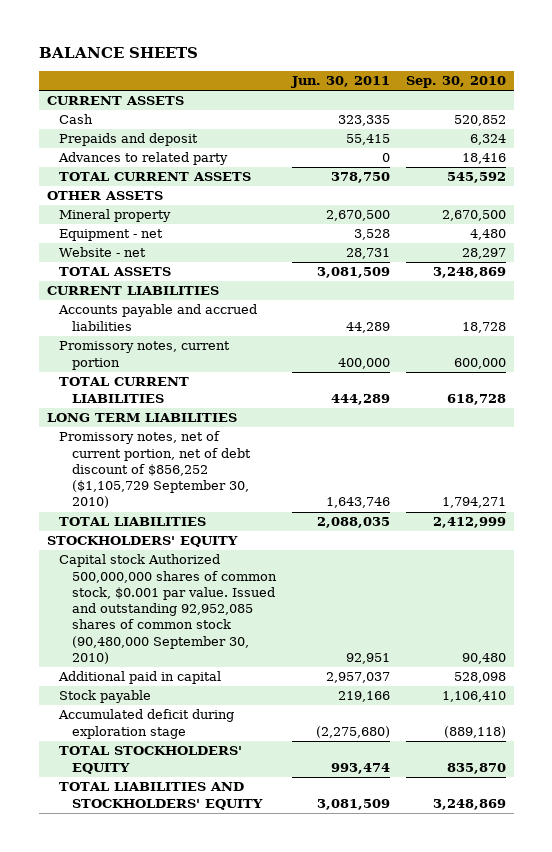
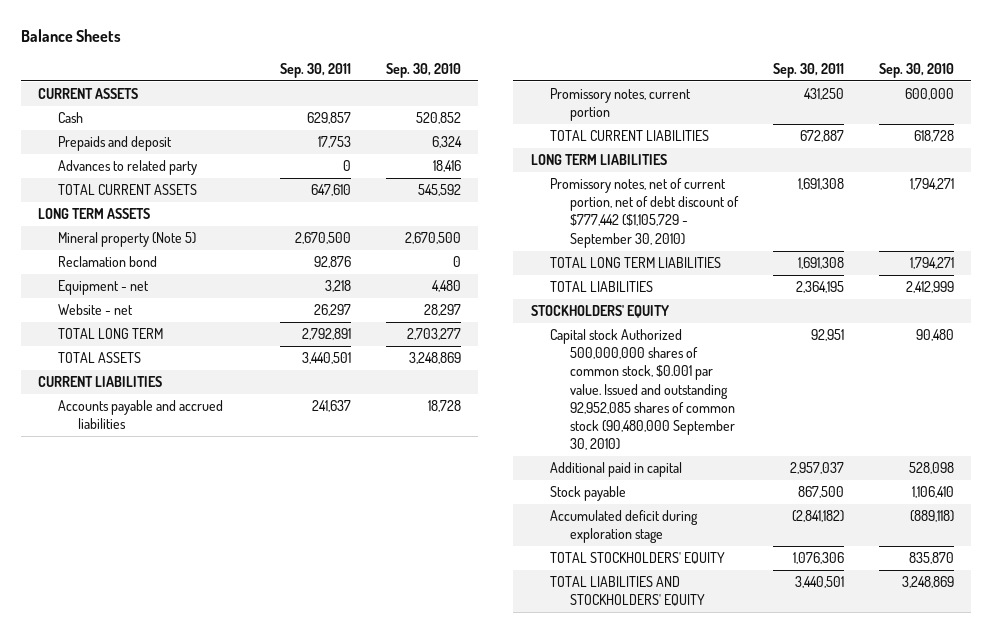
[38,47,198,59] BALANCE SHEETS -> [20,29,121,43] Balance Sheets
[290,76,390,89] Jun. 30, 2011 -> none
none -> [280,62,352,78] Sep. 30, 2011
[46,191,163,201] OTHER ASSETS -> [37,208,150,220] LONG TERM ASSETS
[59,209,172,223] Mineral property -> [57,232,196,248] Mineral property (Note 5)
none -> [57,256,157,268] Reclamation bond
none -> [57,328,163,340] TOTAL LONG TERM
[59,431,251,509] Promissory notes, net of current portion, net of debt discount of $856,252 ($1,105,729 September 30, 2010) -> [550,178,740,248] Promissory notes, net of current portion, net of debt discount of $777,442 ($1,105,729 - September 30, 2010)
none -> [550,257,722,269] TOTAL LONG TERM LIABILITIES

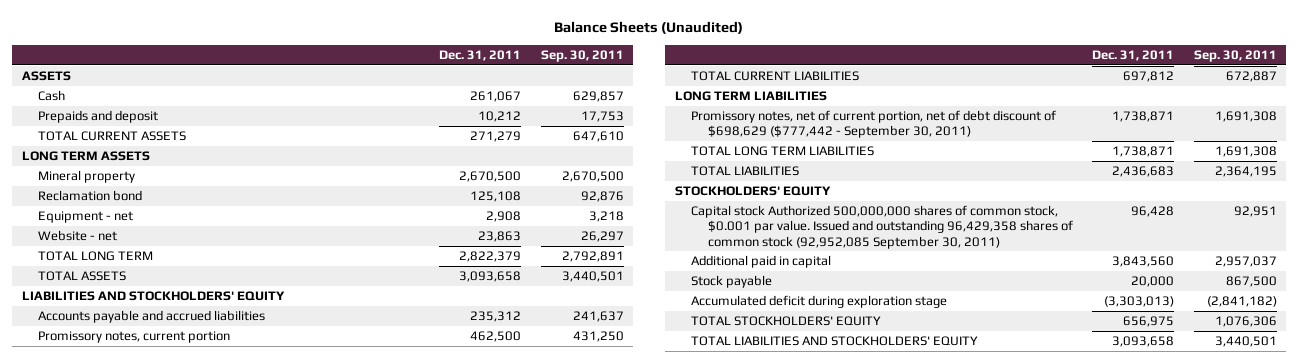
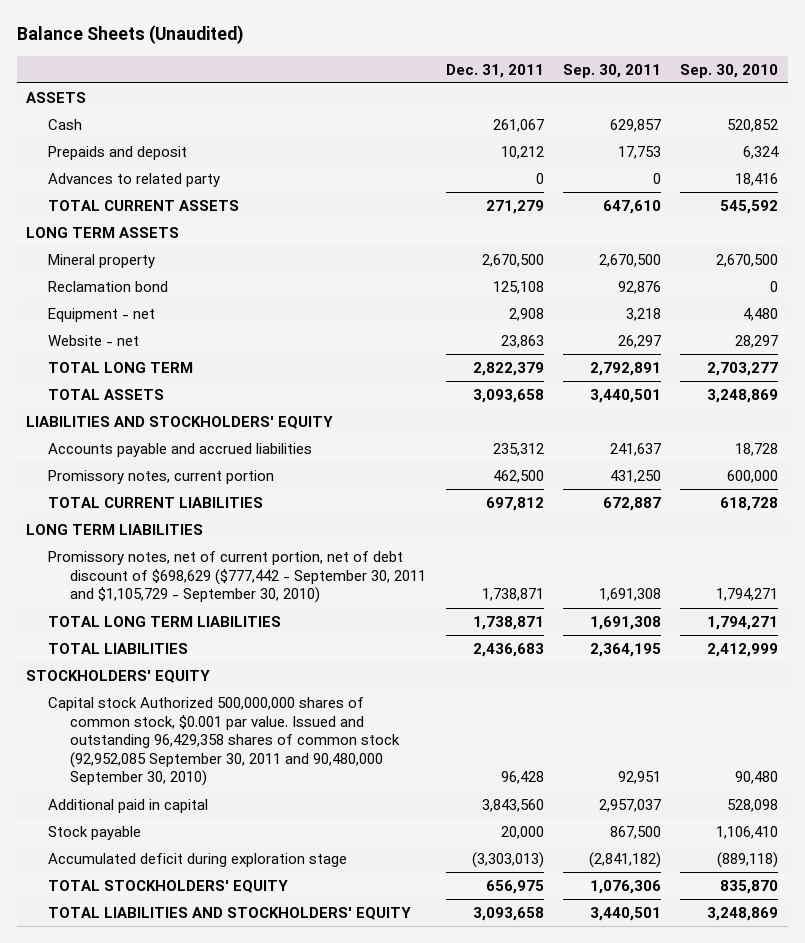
none -> [680,63,779,78] Sep. 30, 2010
none -> [48,173,221,188] Advances to related party
[691,110,1057,139] Promissory notes, net of current portion, net of debt discount of $698,629 ($777,442 - September 30, 2011) -> [48,551,427,604] Promissory notes, net of current portion, net of debt discount of $698,629 ($777,442 - September 30, 2011 and $1,105,729 - September 30, 2010)
[691,205,1073,249] Capital stock Authorized 500,000,000 shares of common stock, $0.001 par value. Issued and outstanding 96,429,358 shares of common stock (92,952,085 September 30, 2011) -> [48,697,401,787] Capital stock Authorized 500,000,000 shares of common stock, $0.001 par value. Issued and outstanding 96,429,358 shares of common stock (92,952,085 September 30, 2011 and 90,480,000 September 30, 2010)

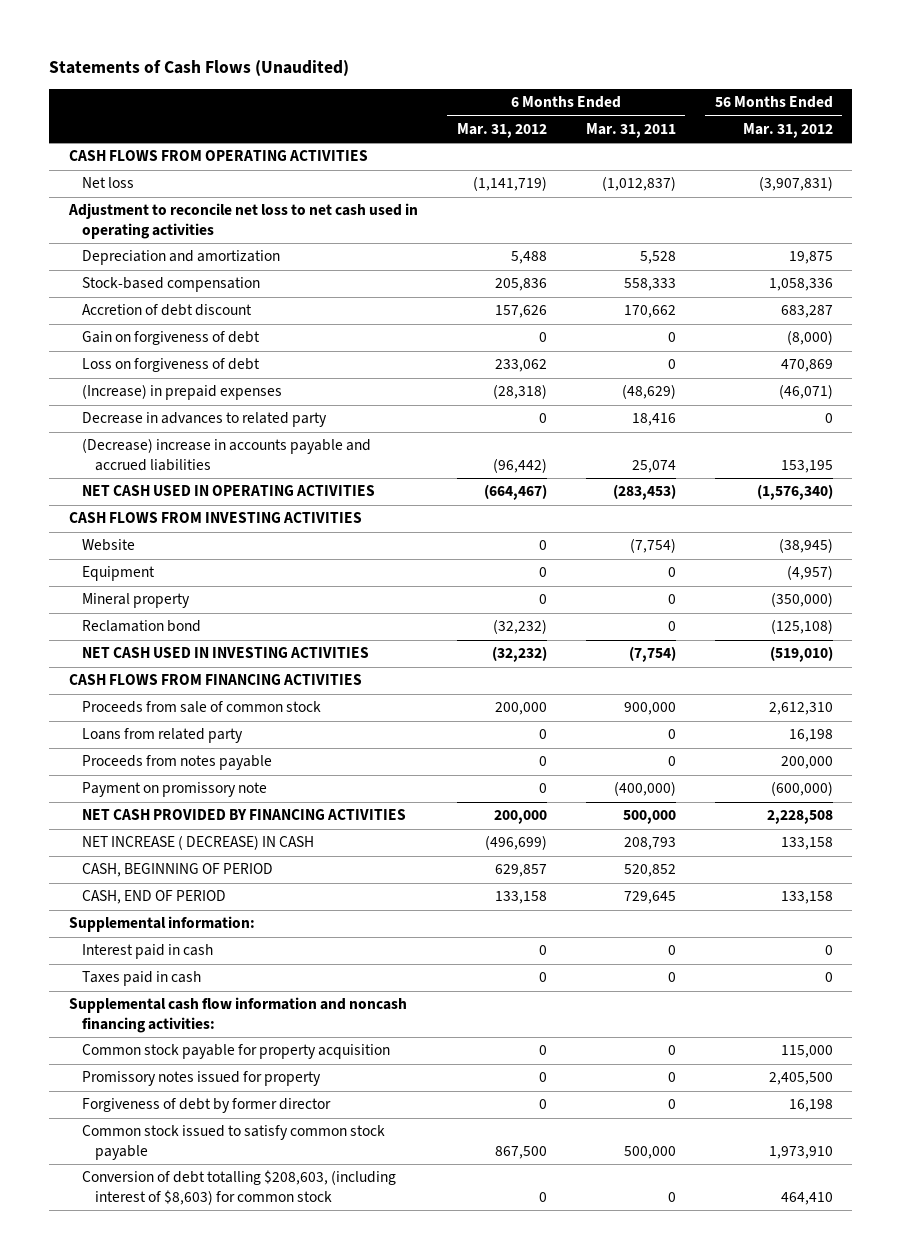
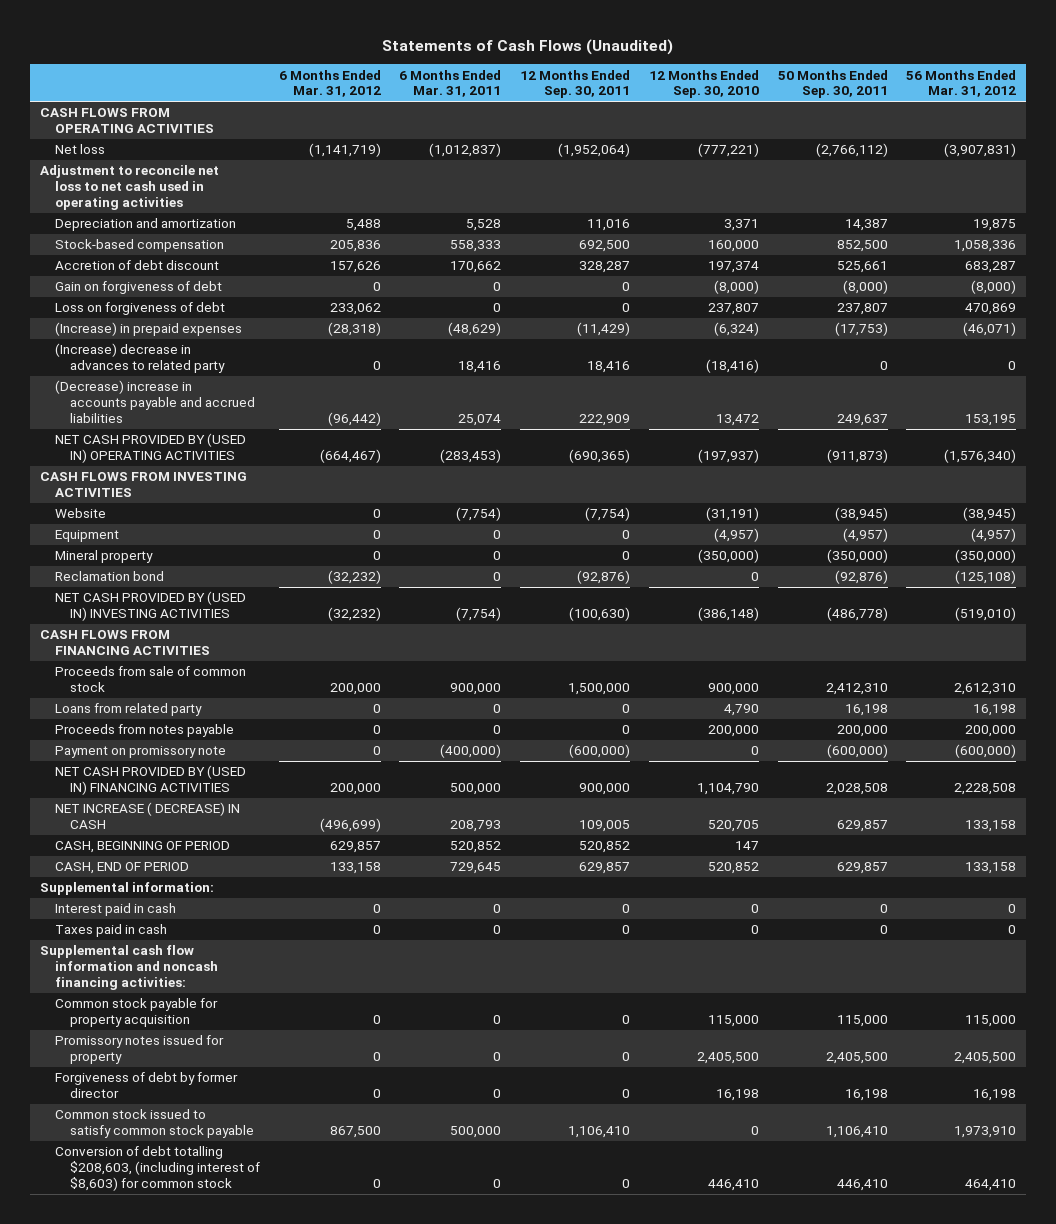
none -> [520,69,631,99] 12 Months Ended Sep. 30, 2011
none -> [648,69,759,99] 12 Months Ended Sep. 30, 2010
none -> [777,69,888,99] 50 Months Ended Sep. 30, 2011
[82,412,328,428] Decrease in advances to related party -> [54,343,226,374] (Increase) decrease in advances to related party
[82,485,376,497] NET CASH USED IN OPERATING ACTIVITIES -> [54,433,246,464] NET CASH PROVIDED BY (USED IN) OPERATING ACTIVITIES
[82,647,370,659] NET CASH USED IN INVESTING ACTIVITIES -> [54,591,246,622] NET CASH PROVIDED BY (USED IN) INVESTING ACTIVITIES
[82,809,407,821] NET CASH PROVIDED BY FINANCING ACTIVITIES -> [54,765,246,796] NET CASH PROVIDED BY (USED IN) FINANCING ACTIVITIES

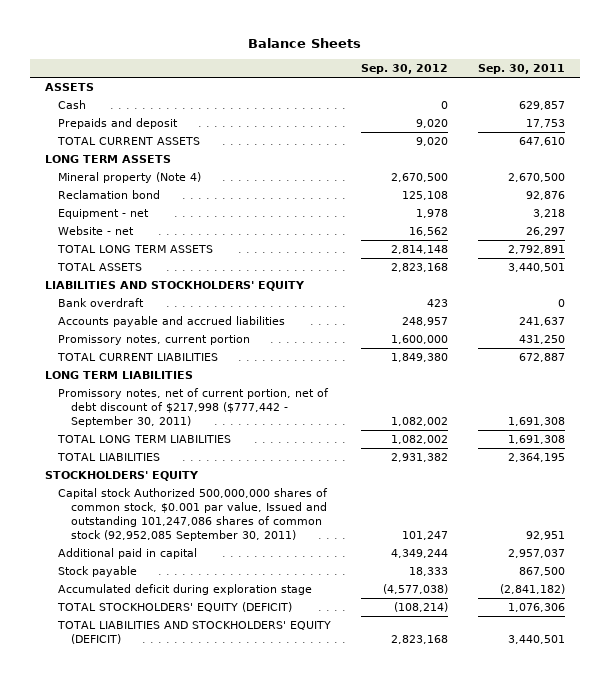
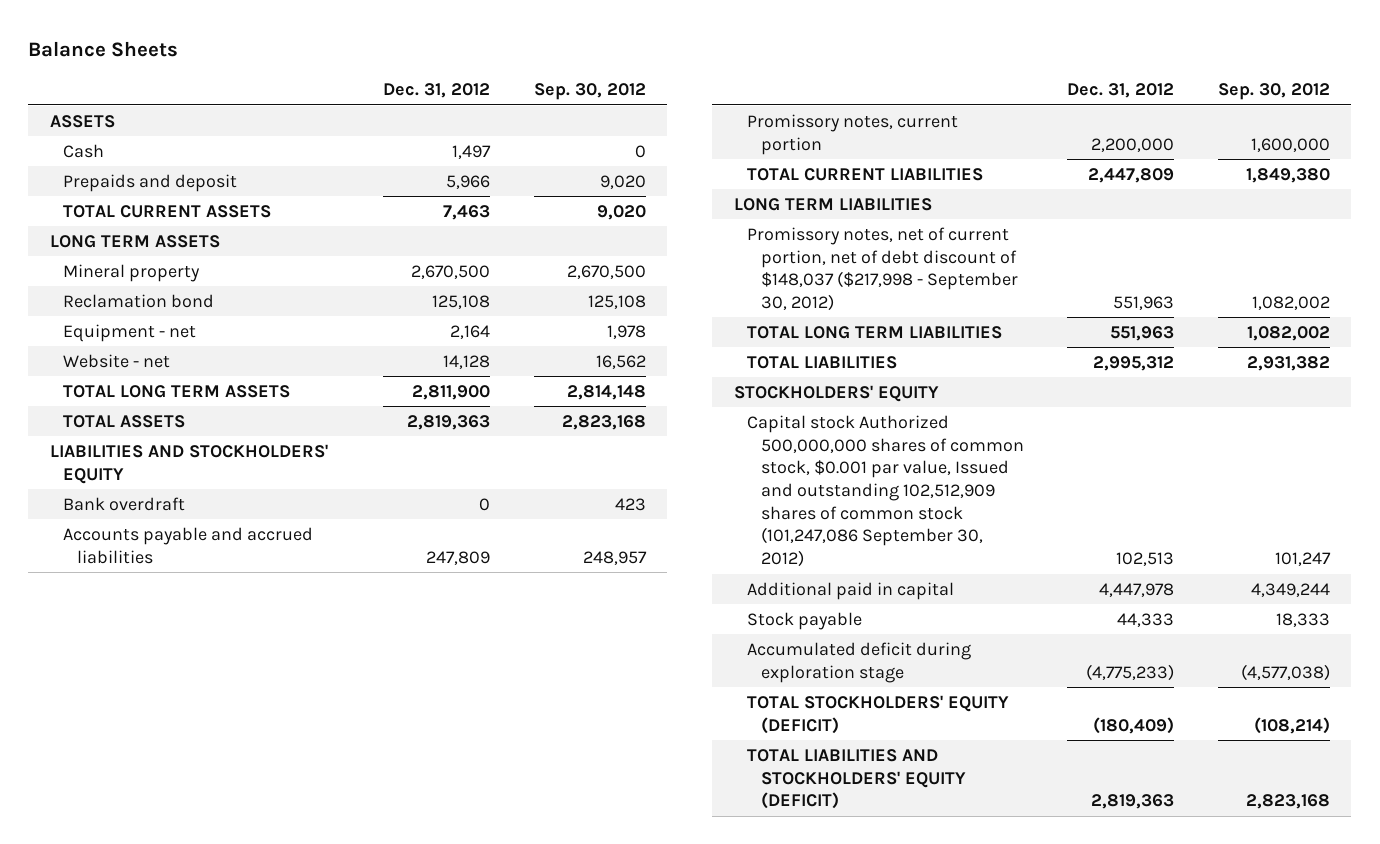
[478,63,566,74] Sep. 30, 2011 -> none
none -> [383,83,491,99] Dec. 31, 2012
[58,172,202,184] Mineral property (Note 4) -> [63,263,201,282] Mineral property
[58,388,330,428] Promissory notes, net of current portion, net of debt discount of $217,998 ($777,442 - September 30, 2011) -> [747,226,1018,311] Promissory notes, net of current portion, net of debt discount of $148,037 ($217,998 - September 30, 2012)
[58,488,329,541] Capital stock Authorized 500,000,000 shares of common stock, $0.001 par value, Issued and outstanding 101,247,086 shares of common stock (92,952,085 September 30, 2011) -> [747,414,1024,568] Capital stock Authorized 500,000,000 shares of common stock, $0.001 par value, Issued and outstanding 102,512,909 shares of common stock (101,247,086 September 30, 2012)

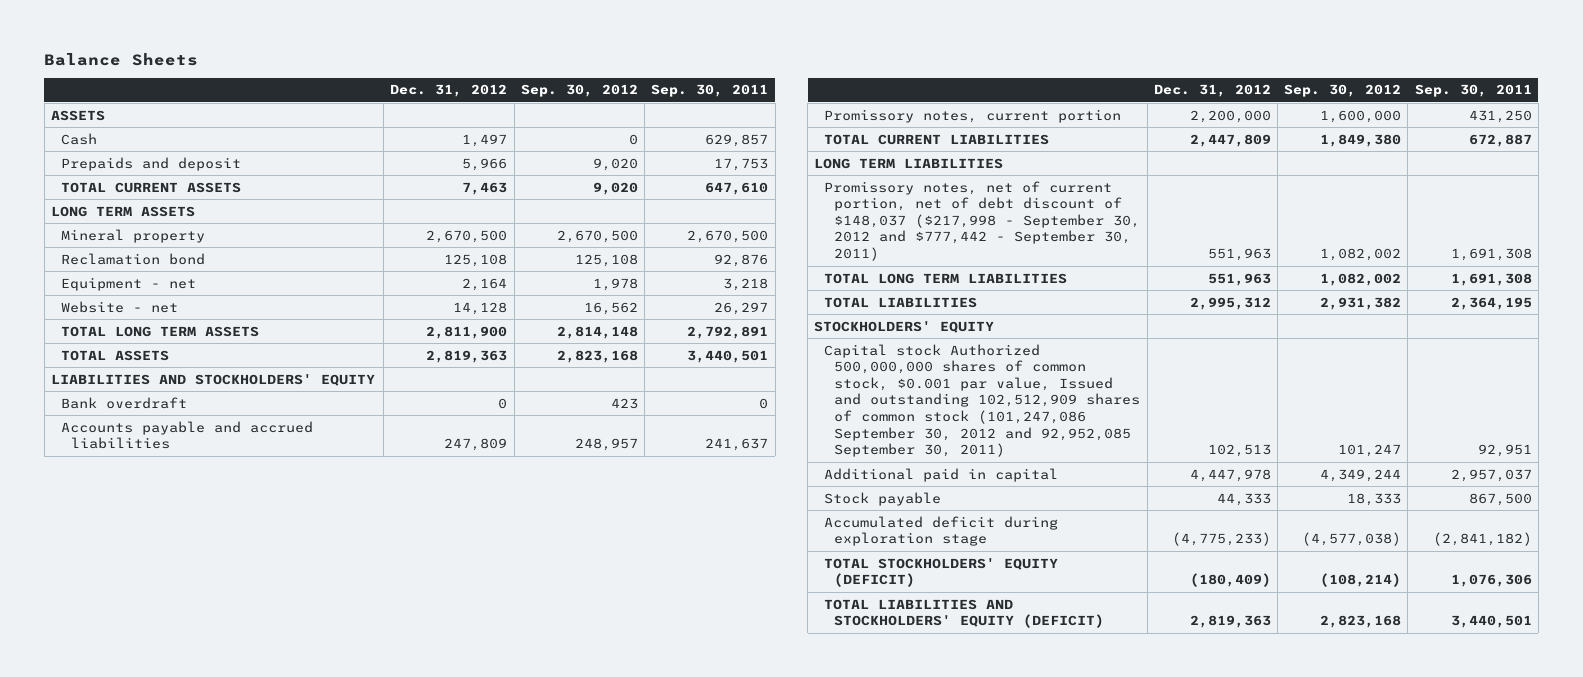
none -> [651,84,769,98] Sep. 30, 2011
[747,226,1018,311] Promissory notes, net of current portion, net of debt discount of $148,037 ($217,998 - September 30, 2012) -> [824,180,1141,262] Promissory notes, net of current portion, net of debt discount of $148,037 ($217,998 - September 30, 2012 and $777,442 - September 30, 2011)
[747,414,1024,568] Capital stock Authorized 500,000,000 shares of common stock, $0.001 par value, Issued and outstanding 102,512,909 shares of common stock (101,247,086 September 30, 2012) -> [824,343,1141,458] Capital stock Authorized 500,000,000 shares of common stock, $0.001 par value, Issued and outstanding 102,512,909 shares of common stock (101,247,086 September 30, 2012 and 92,952,085 September 30, 2011)

